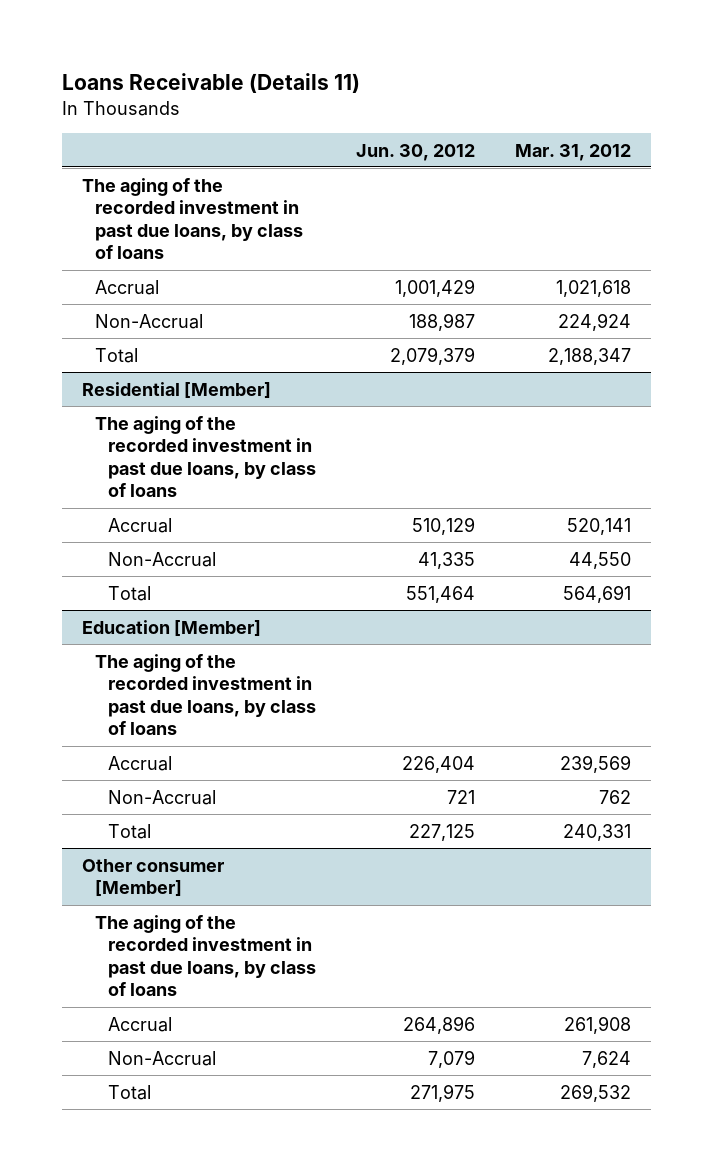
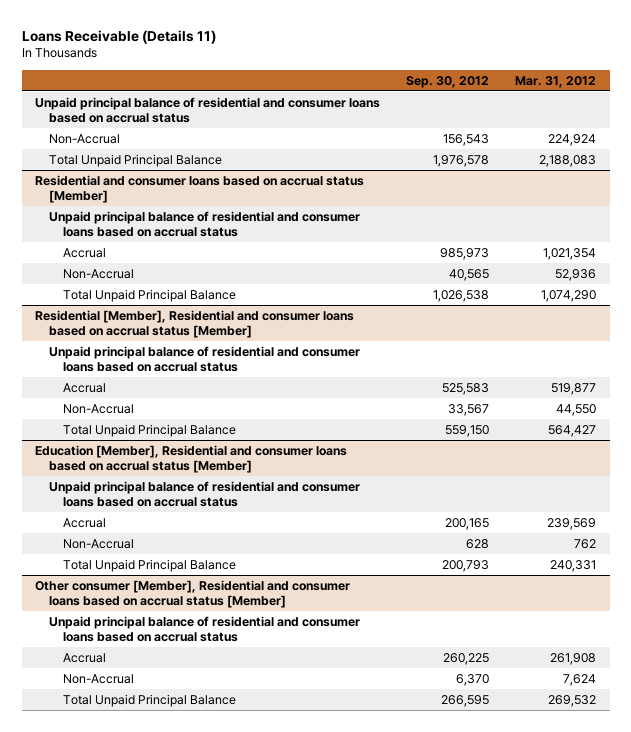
[356,143,476,161] Jun. 30, 2012 -> none
none -> [406,75,490,88] Sep. 30, 2012
[95,279,160,295] Accrual -> none
[81,177,304,260] The aging of the recorded investment in past due loans, by class of loans -> [34,96,380,123] Unpaid principal balance of residential and consumer loans based on accrual status
[81,381,271,399] Residential [Member] -> none
[95,347,139,363] Total -> [48,153,222,167] Total Unpaid Principal Balance
[547,347,631,365] 2,188,347 -> [539,154,597,167] 2,188,083
none -> [34,174,364,203] Residential and consumer loans based on accrual status [Member]
[95,415,317,498] The aging of the recorded investment in past due loans, by class of loans -> [48,210,360,237] Unpaid principal balance of residential and consumer loans based on accrual status
[566,517,631,535] 520,141 -> [543,247,597,260] 1,021,354
none -> [63,268,135,279] Non-Accrual
none -> [63,288,237,302] Total Unpaid Principal Balance
none -> [34,309,354,338] Residential [Member], Residential and consumer loans based on accrual status [Member]
none -> [48,345,360,372] Unpaid principal balance of residential and consumer loans based on accrual status
none -> [63,382,107,393] Accrual
[81,619,261,637] Education [Member] -> none
[108,585,152,601] Total -> [63,423,237,437] Total Unpaid Principal Balance
[562,584,631,603] 564,691 -> [548,424,597,437] 564,427
none -> [34,444,347,473] Education [Member], Residential and consumer loans based on accrual status [Member]
[95,653,317,736] The aging of the recorded investment in past due loans, by class of loans -> [48,480,360,507] Unpaid principal balance of residential and consumer loans based on accrual status
[81,858,224,898] Other consumer [Member] -> none
[108,823,152,839] Total -> [63,558,237,572] Total Unpaid Principal Balance
none -> [34,579,350,608] Other consumer [Member], Residential and consumer loans based on accrual status [Member]
[95,914,317,997] The aging of the recorded investment in past due loans, by class of loans -> [48,615,360,642] Unpaid principal balance of residential and consumer loans based on accrual status
[108,1084,152,1100] Total -> [63,693,237,707] Total Unpaid Principal Balance

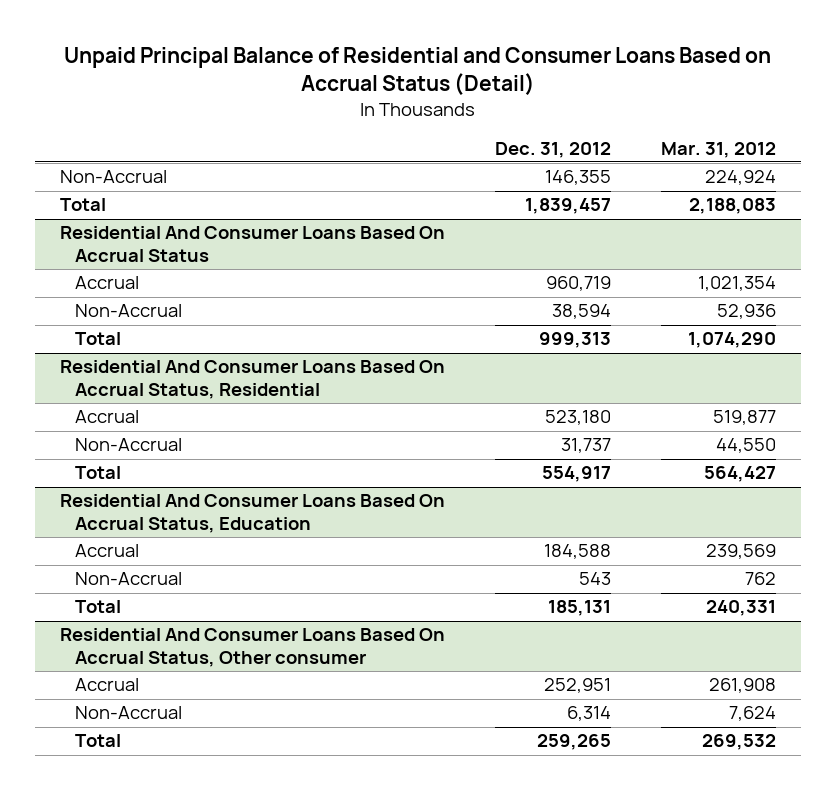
[21,29,216,44] Loans Receivable (Details 11) -> [63,47,771,96] Unpaid Principal Balance of Residential and Consumer Loans Based on Accrual Status (Detail)
[406,75,490,88] Sep. 30, 2012 -> none
none -> [494,141,611,158] Dec. 31, 2012
[34,96,380,123] Unpaid principal balance of residential and consumer loans based on accrual status -> none
[48,210,360,237] Unpaid principal balance of residential and consumer loans based on accrual status -> none
[48,153,222,167] Total Unpaid Principal Balance -> [59,198,106,212] Total
[34,174,364,203] Residential and consumer loans based on accrual status [Member] -> [59,226,445,263] Residential And Consumer Loans Based On Accrual Status
[48,345,360,372] Unpaid principal balance of residential and consumer loans based on accrual status -> none
[63,288,237,302] Total Unpaid Principal Balance -> [75,332,122,346] Total
[34,309,354,338] Residential [Member], Residential and consumer loans based on accrual status [Member] -> [59,360,445,400] Residential And Consumer Loans Based On Accrual Status, Residential
[48,480,360,507] Unpaid principal balance of residential and consumer loans based on accrual status -> none
[63,423,237,437] Total Unpaid Principal Balance -> [75,466,122,480] Total
[34,444,347,473] Education [Member], Residential and consumer loans based on accrual status [Member] -> [59,494,445,534] Residential And Consumer Loans Based On Accrual Status, Education
[48,615,360,642] Unpaid principal balance of residential and consumer loans based on accrual status -> none
[63,558,237,572] Total Unpaid Principal Balance -> [75,600,122,614] Total
[34,579,350,608] Other consumer [Member], Residential and consumer loans based on accrual status [Member] -> [59,628,445,668] Residential And Consumer Loans Based On Accrual Status, Other consumer
[63,693,237,707] Total Unpaid Principal Balance -> [75,734,122,748] Total

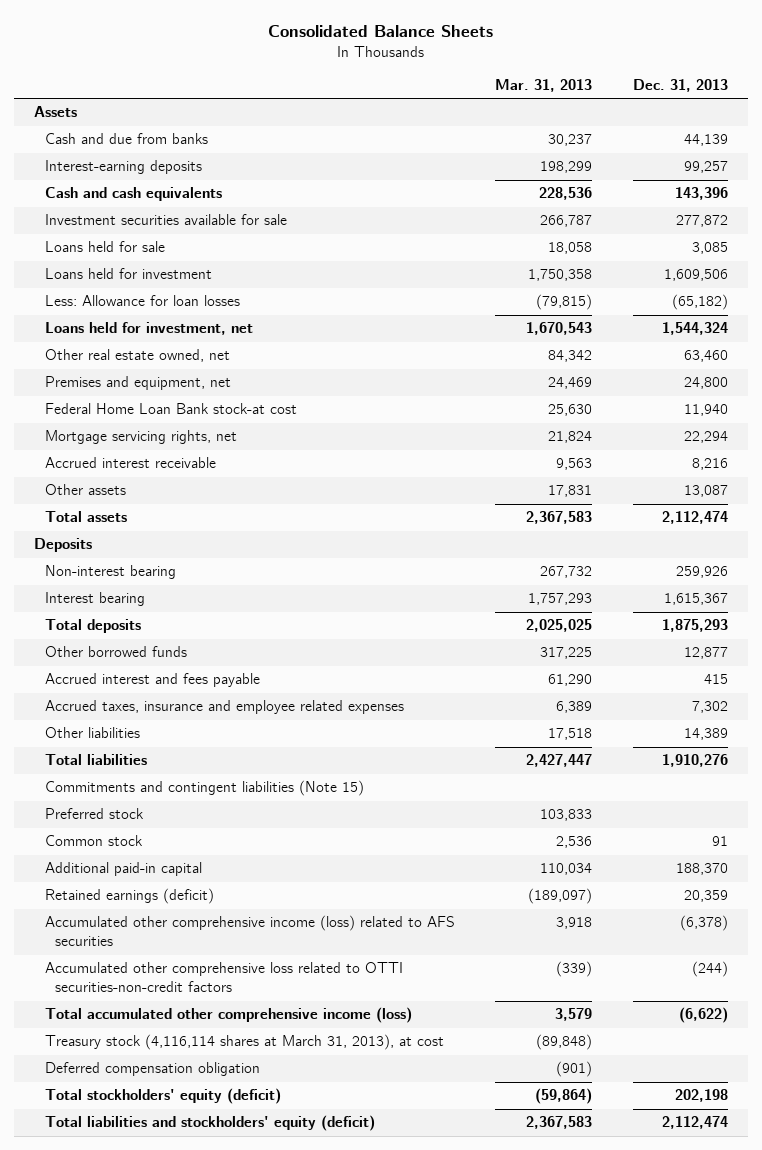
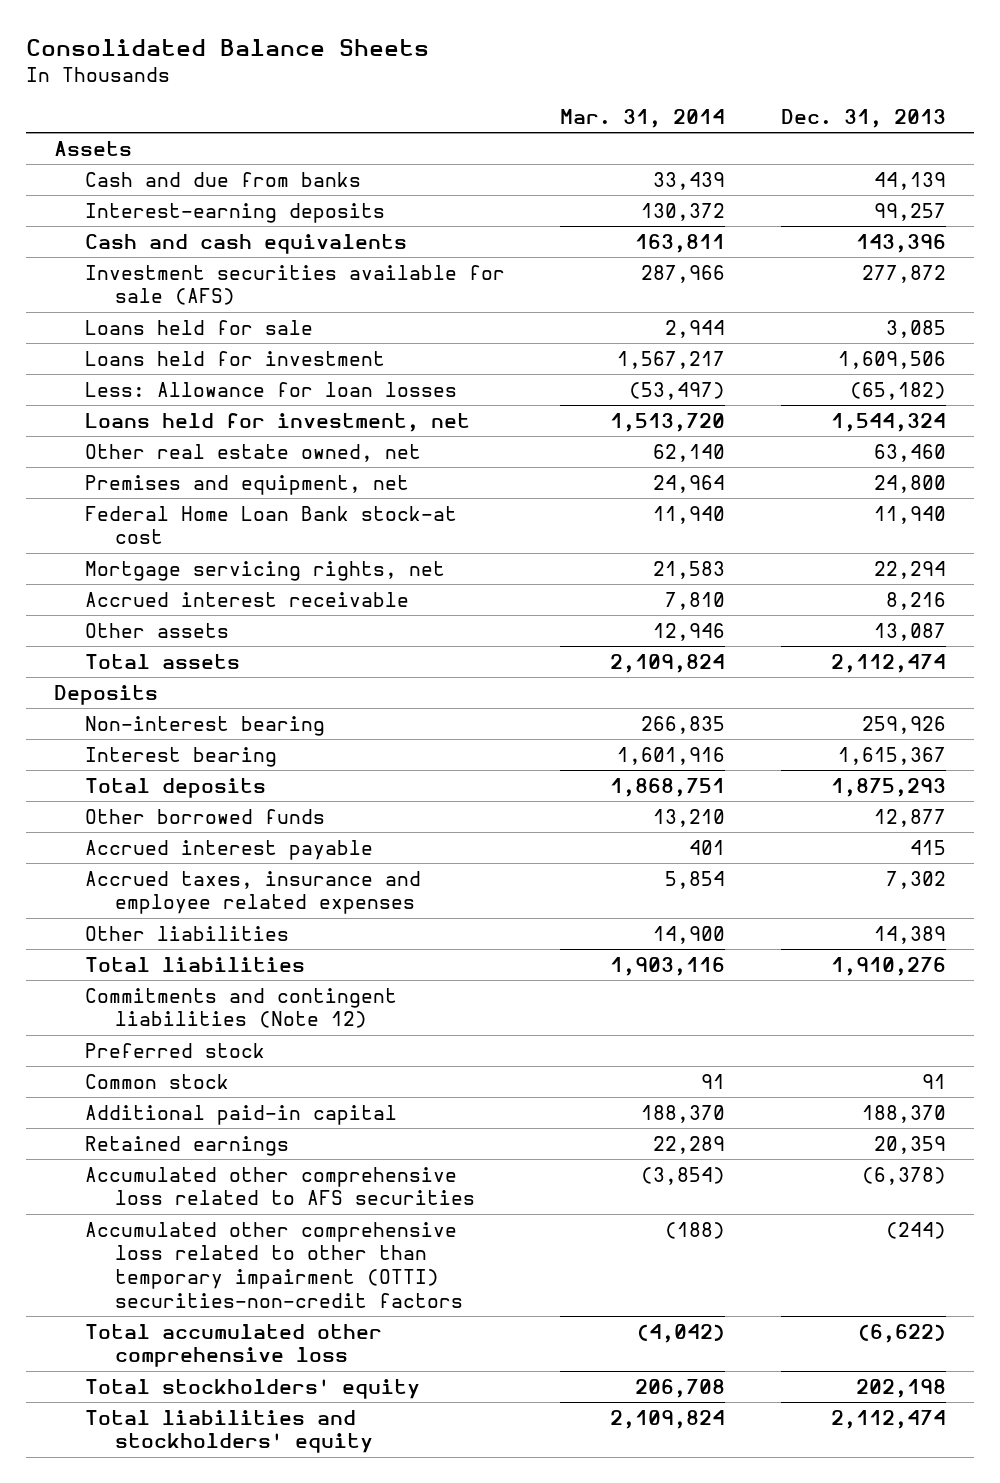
[495,78,593,92] Mar. 31, 2013 -> none
none -> [560,108,726,128] Mar. 31, 2014
[44,214,287,226] Investment securities available for sale -> [84,264,505,306] Investment securities available for sale (AFS)
[44,673,260,688] Accrued interest and fees payable -> [84,839,373,860] Accrued interest payable
[44,780,364,797] Commitments and contingent liabilities (Note 15) -> [84,987,397,1029] Commitments and contingent liabilities (Note 12)
[44,1034,444,1051] Treasury stock (4,116,114 shares at March 31, 2013), at cost -> none
[44,1062,260,1077] Deferred compensation obligation -> none
[44,888,214,905] Retained earnings (deficit) -> [84,1135,289,1156] Retained earnings
[44,915,455,947] Accumulated other comprehensive income (loss) related to AFS securities -> [84,1166,476,1206] Accumulated other comprehensive loss related to AFS securities
[44,962,403,993] Accumulated other comprehensive loss related to OTTI securities-non-credit factors -> [84,1221,464,1308] Accumulated other comprehensive loss related to other than temporary impairment (OTTI) securities-non-credit factors
[44,1007,412,1024] Total accumulated other comprehensive income (loss) -> [84,1323,382,1368] Total accumulated other comprehensive loss
[44,1088,281,1105] Total stockholders' equity (deficit) -> [84,1378,420,1399] Total stockholders' equity
[44,1115,375,1132] Total liabilities and stockholders' equity (deficit) -> [84,1409,374,1454] Total liabilities and stockholders' equity

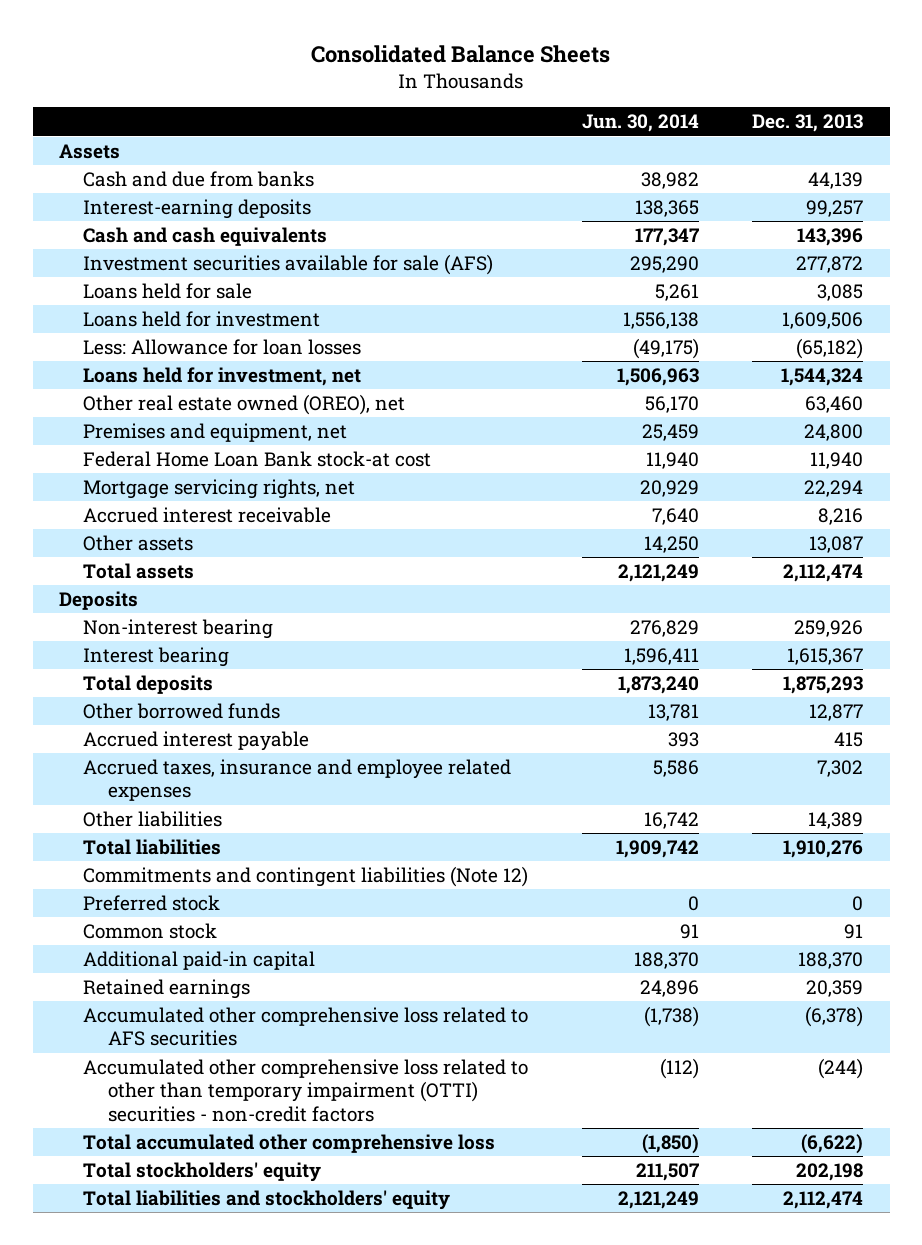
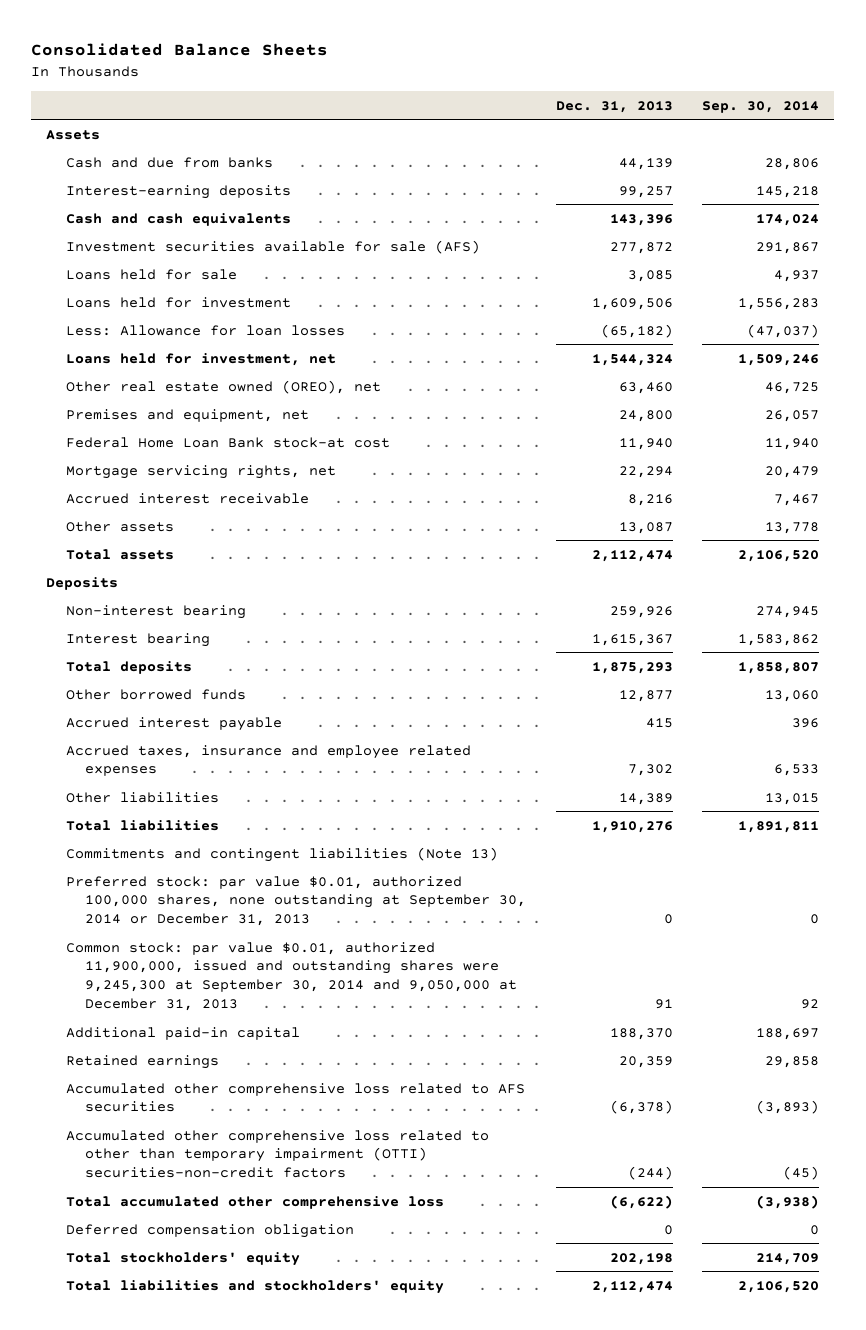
[581,114,699,133] Jun. 30, 2014 -> none
none -> [702,100,820,113] Sep. 30, 2014
[83,866,529,888] Commitments and contingent liabilities (Note 12) -> [65,846,498,862] Commitments and contingent liabilities (Note 13)
[83,895,221,912] Preferred stock -> [65,875,527,927] Preferred stock: par value $0.01, authorized 100,000 shares, none outstanding at September 30, 2014 or December 31, 2013
[83,923,218,940] Common stock -> [65,941,518,1011] Common stock: par value $0.01, authorized 11,900,000, issued and outstanding shares were 9,245,300 at September 30, 2014 and 9,050,000 at December 31, 2013
[83,1059,529,1122] Accumulated other comprehensive loss related to other than temporary impairment (OTTI) securities - non-credit factors -> [65,1129,489,1179] Accumulated other comprehensive loss related to other than temporary impairment (OTTI) securities-non-credit factors
none -> [65,1223,354,1238] Deferred compensation obligation

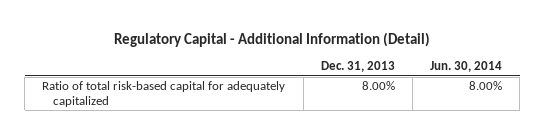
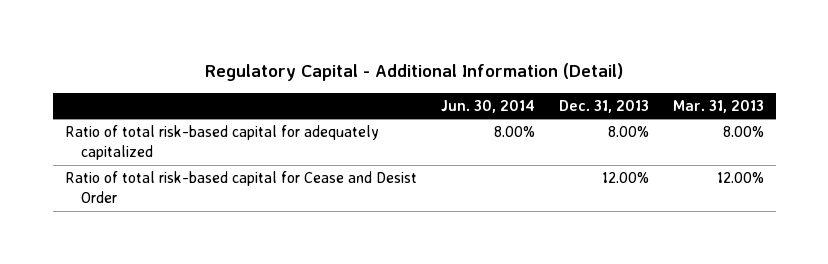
none -> [672,99,764,113] Mar. 31, 2013
none -> [64,171,417,204] Ratio of total risk-based capital for Cease and Desist Order

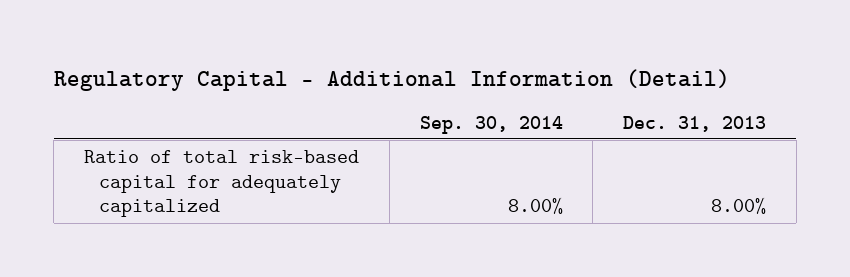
[440,99,535,113] Jun. 30, 2014 -> none
[672,99,764,113] Mar. 31, 2013 -> none
none -> [419,115,563,134] Sep. 30, 2014
[64,171,417,204] Ratio of total risk-based capital for Cease and Desist Order -> none

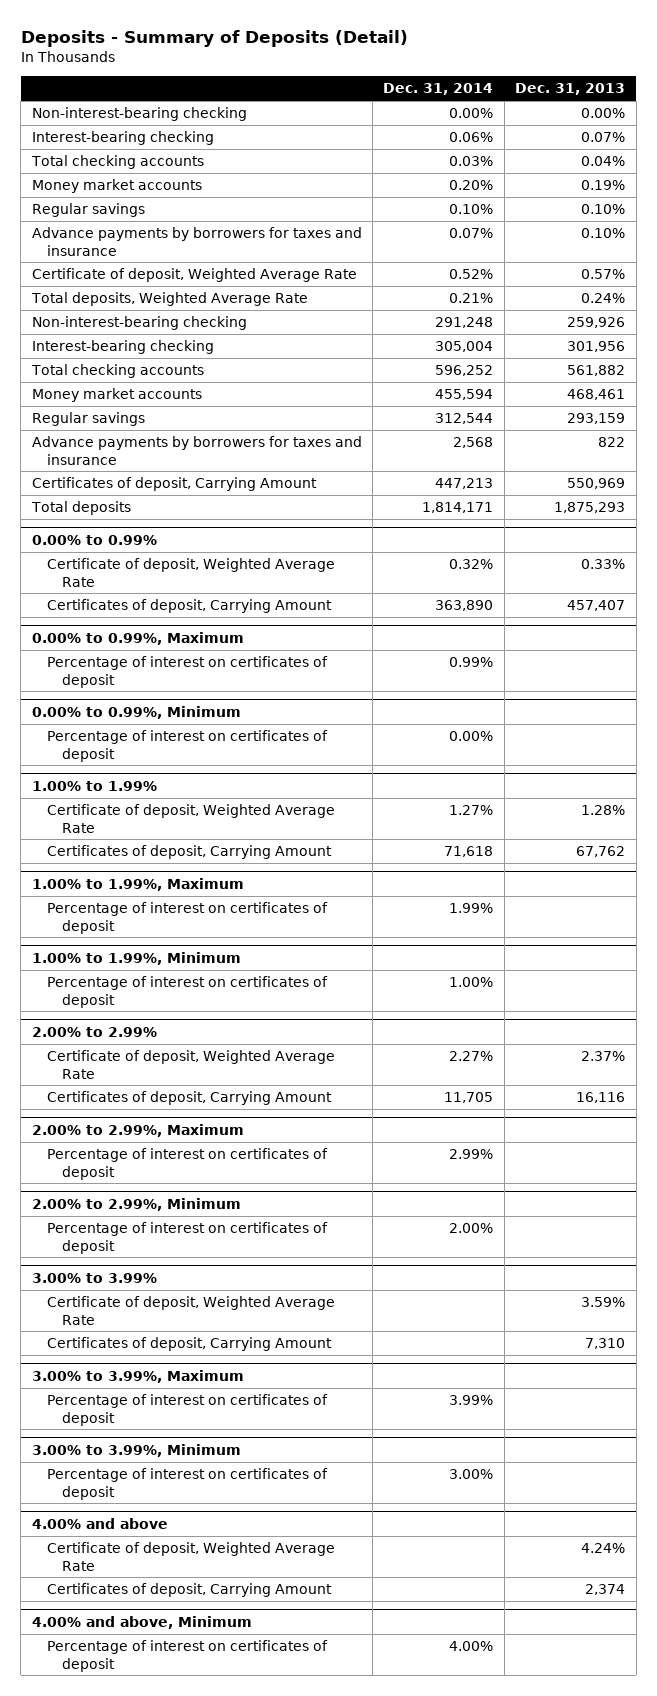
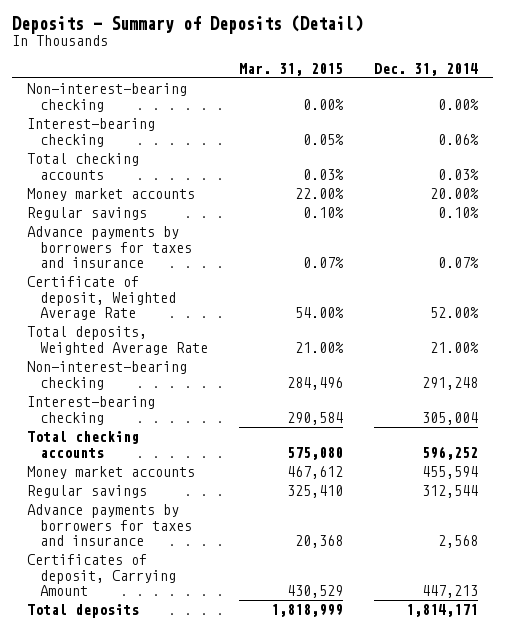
[515,83,626,96] Dec. 31, 2013 -> none
none -> [239,62,344,76] Mar. 31, 2015
[449,180,494,191] 0.20% -> [429,188,479,200] 20.00%
[449,269,494,280] 0.52% -> [429,307,479,319] 52.00%
[449,293,494,304] 0.21% -> [429,341,479,353] 21.00%
[31,534,157,545] 0.00% to 0.99% -> none
[46,558,335,587] Certificate of deposit, Weighted Average Rate -> none
[46,599,332,614] Certificates of deposit, Carrying Amount -> none
[31,631,244,645] 0.00% to 0.99%, Maximum -> none
[46,656,328,688] Percentage of interest on certificates of deposit -> none
[31,705,241,719] 0.00% to 0.99%, Minimum -> none
[46,730,328,762] Percentage of interest on certificates of deposit -> none
[31,780,157,791] 1.00% to 1.99% -> none
[46,804,335,833] Certificate of deposit, Weighted Average Rate -> none
[46,845,332,860] Certificates of deposit, Carrying Amount -> none
[31,877,244,891] 1.00% to 1.99%, Maximum -> none
[46,902,328,934] Percentage of interest on certificates of deposit -> none
[31,951,241,965] 1.00% to 1.99%, Minimum -> none
[46,976,328,1008] Percentage of interest on certificates of deposit -> none
[31,1026,157,1037] 2.00% to 2.99% -> none
[46,1050,335,1079] Certificate of deposit, Weighted Average Rate -> none
[46,1091,332,1106] Certificates of deposit, Carrying Amount -> none
[31,1123,244,1137] 2.00% to 2.99%, Maximum -> none
[46,1148,328,1180] Percentage of interest on certificates of deposit -> none
[31,1197,241,1211] 2.00% to 2.99%, Minimum -> none
[46,1222,328,1254] Percentage of interest on certificates of deposit -> none
[31,1272,157,1283] 3.00% to 3.99% -> none
[46,1296,335,1325] Certificate of deposit, Weighted Average Rate -> none
[46,1337,332,1352] Certificates of deposit, Carrying Amount -> none
[31,1369,244,1383] 3.00% to 3.99%, Maximum -> none
[46,1394,328,1426] Percentage of interest on certificates of deposit -> none
[31,1443,241,1457] 3.00% to 3.99%, Minimum -> none
[46,1468,328,1500] Percentage of interest on certificates of deposit -> none
[31,1517,168,1529] 4.00% and above -> none
[46,1542,335,1571] Certificate of deposit, Weighted Average Rate -> none
[46,1583,332,1598] Certificates of deposit, Carrying Amount -> none
[31,1615,252,1629] 4.00% and above, Minimum -> none
[46,1640,328,1672] Percentage of interest on certificates of deposit -> none

